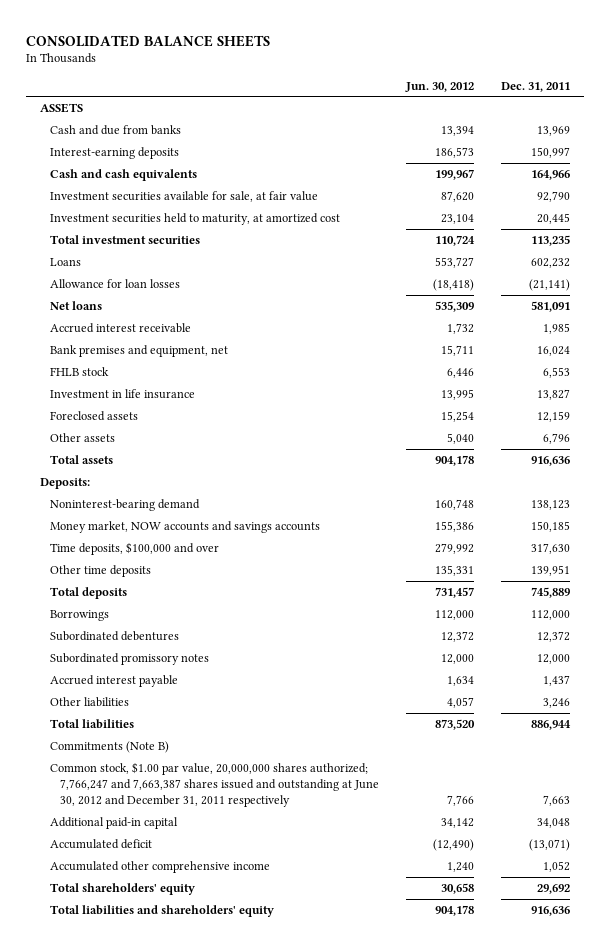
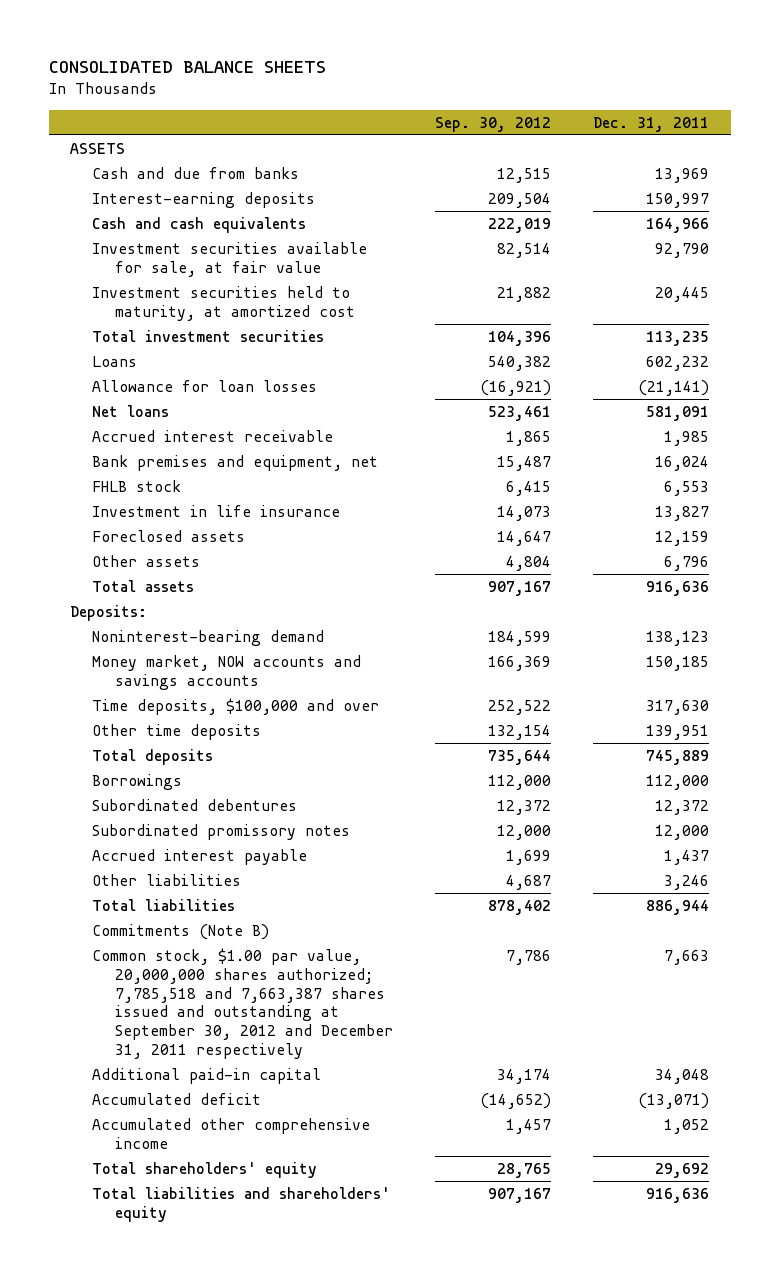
[405,81,475,92] Jun. 30, 2012 -> none
none -> [435,116,552,132] Sep. 30, 2012
[50,761,380,808] Common stock, $1.00 par value, 20,000,000 shares authorized; 7,766,247 and 7,663,387 shares issued and outstanding at June 30, 2012 and December 31, 2011 respectively -> [92,947,393,1060] Common stock, $1.00 par value, 20,000,000 shares authorized; 7,785,518 and 7,663,387 shares issued and outstanding at September 30, 2012 and December 31, 2011 respectively

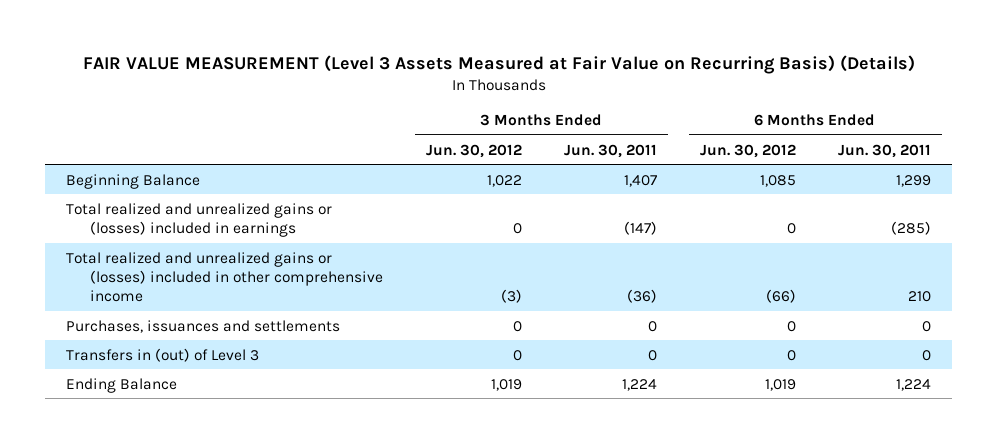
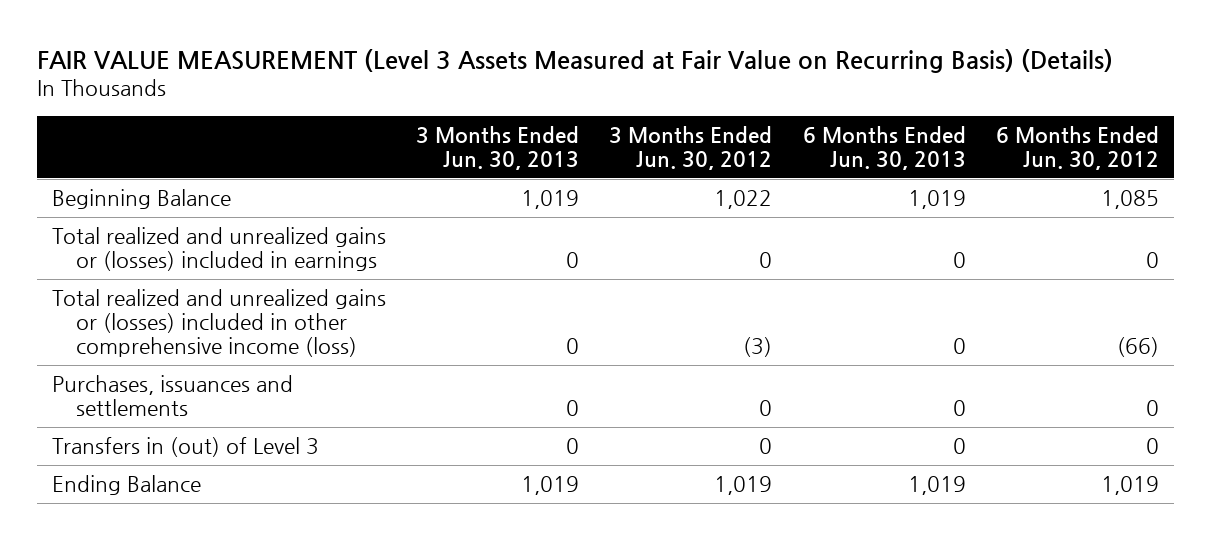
[564,143,658,158] Jun. 30, 2011 -> none
[837,143,931,158] Jun. 30, 2011 -> none
none -> [416,125,580,170] 3 Months Ended Jun. 30, 2013
none -> [802,125,966,170] 6 Months Ended Jun. 30, 2013
[66,251,384,303] Total realized and unrealized gains or (losses) included in other comprehensive income -> [51,289,386,357] Total realized and unrealized gains or (losses) included in other comprehensive income (loss)

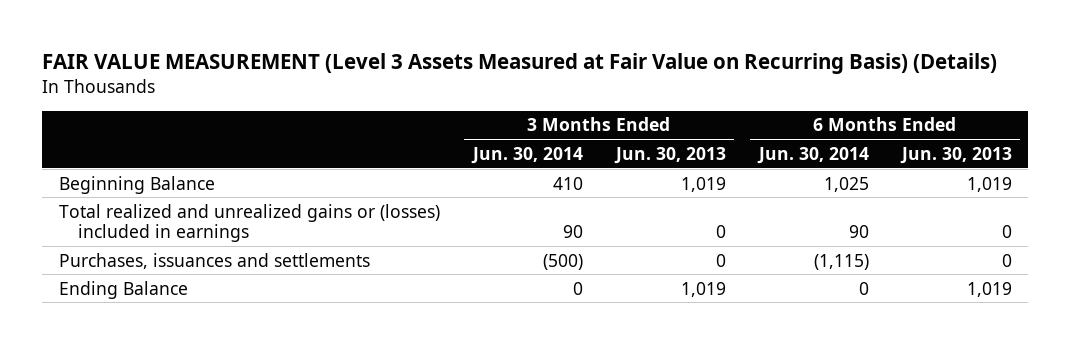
[609,125,773,170] 3 Months Ended Jun. 30, 2012 -> none
[996,125,1160,170] 6 Months Ended Jun. 30, 2012 -> none
none -> [470,146,583,164] Jun. 30, 2014
none -> [756,146,869,164] Jun. 30, 2014
[51,289,386,357] Total realized and unrealized gains or (losses) included in other comprehensive income (loss) -> none
[51,437,319,458] Transfers in (out) of Level 3 -> none

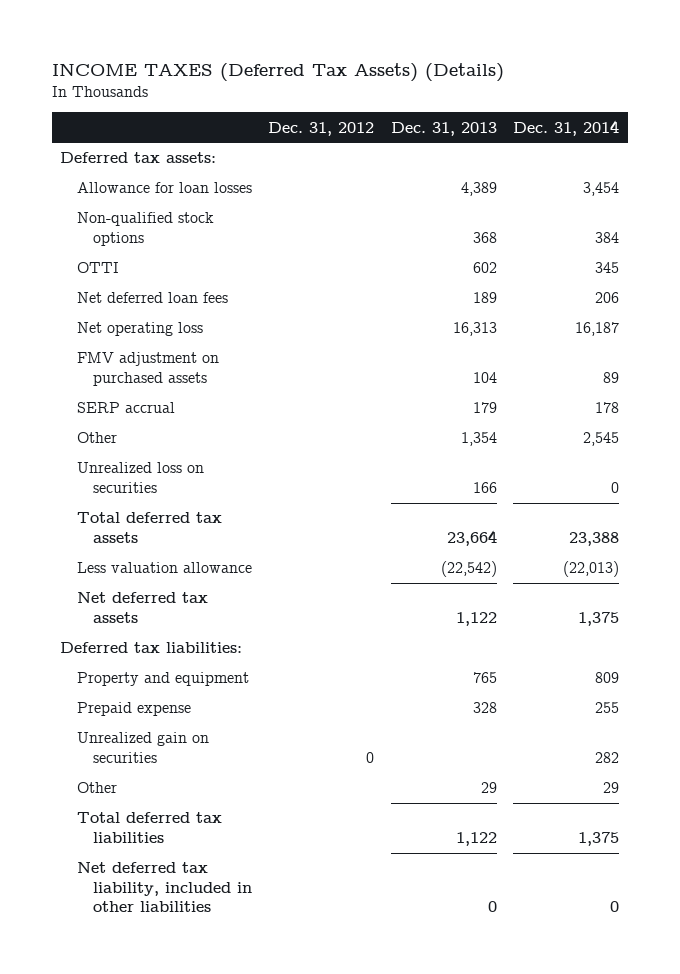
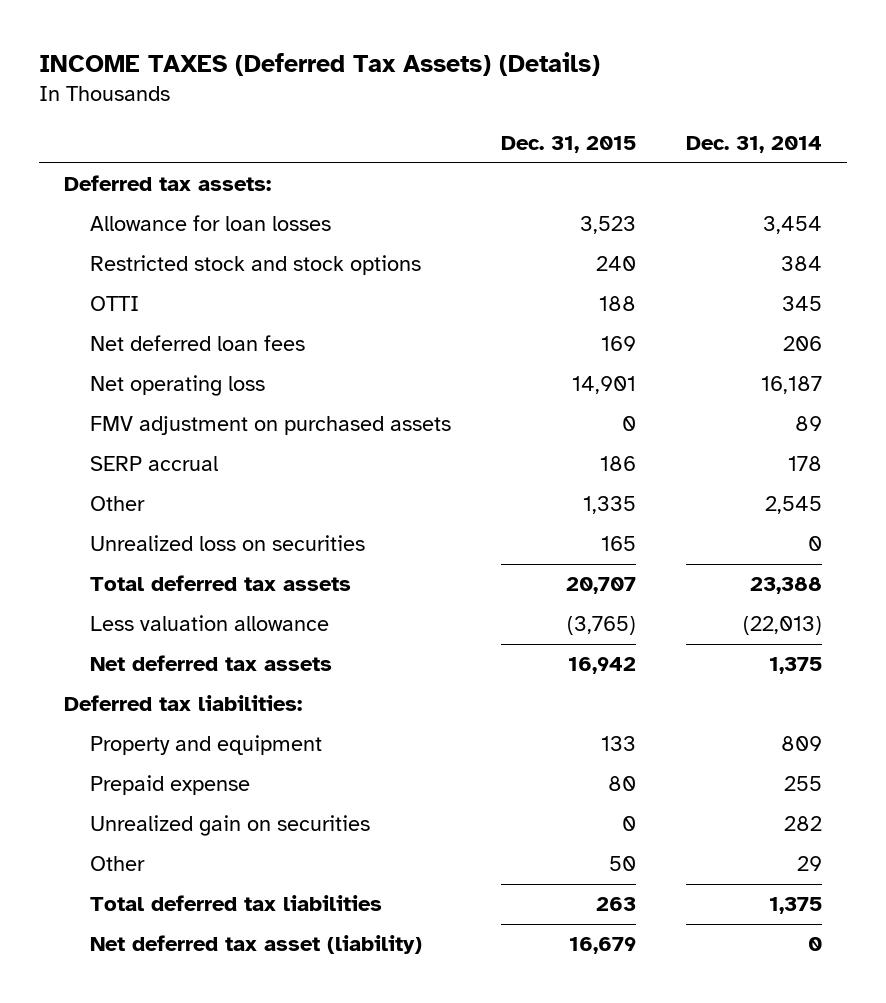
[268,121,375,136] Dec. 31, 2012 -> none
[390,121,497,136] Dec. 31, 2013 -> none
none -> [500,135,636,153] Dec. 31, 2015
[76,212,214,246] Non-qualified stock options -> [90,255,422,276] Restricted stock and stock options
[76,862,252,913] Net deferred tax liability, included in other liabilities -> none
none -> [90,935,423,955] Net deferred tax asset (liability)

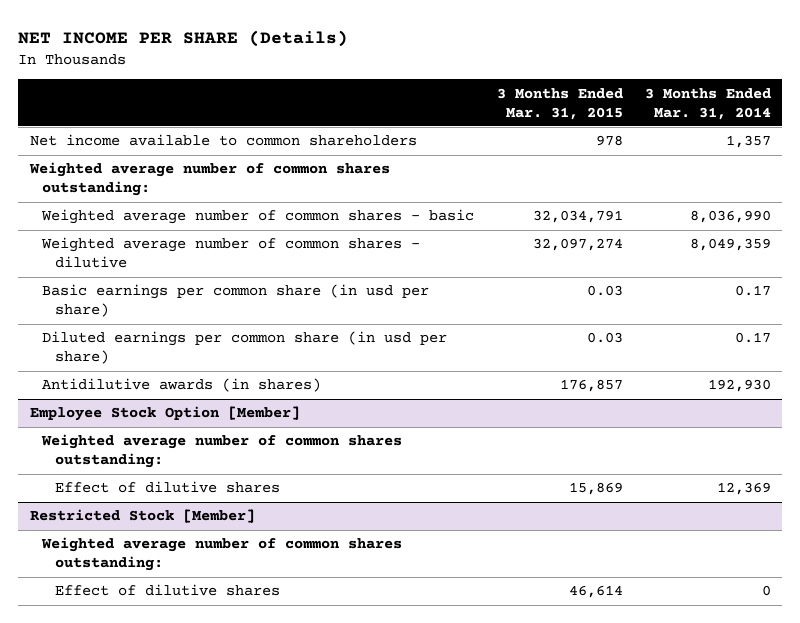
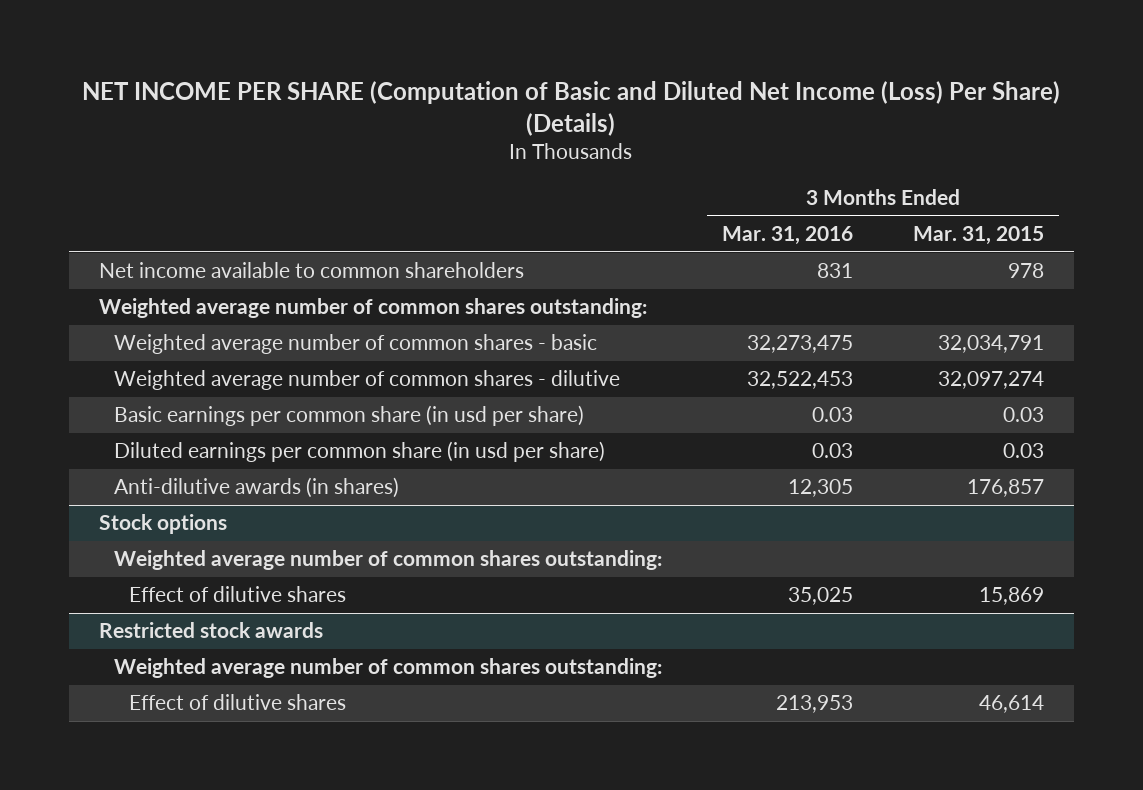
[18,29,349,47] NET INCOME PER SHARE (Details) -> [82,81,1061,136] NET INCOME PER SHARE (Computation of Basic and Diluted Net Income (Loss) Per Share) (Details)
[644,87,771,120] 3 Months Ended Mar. 31, 2014 -> none
none -> [721,226,853,246] Mar. 31, 2016
[42,378,322,393] Antidilutive awards (in shares) -> [113,477,399,499] Anti-dilutive awards (in shares)
[29,406,300,422] Employee Stock Option [Member] -> [98,514,227,535] Stock options
[29,509,255,524] Restricted Stock [Member] -> [98,622,323,639] Restricted stock awards

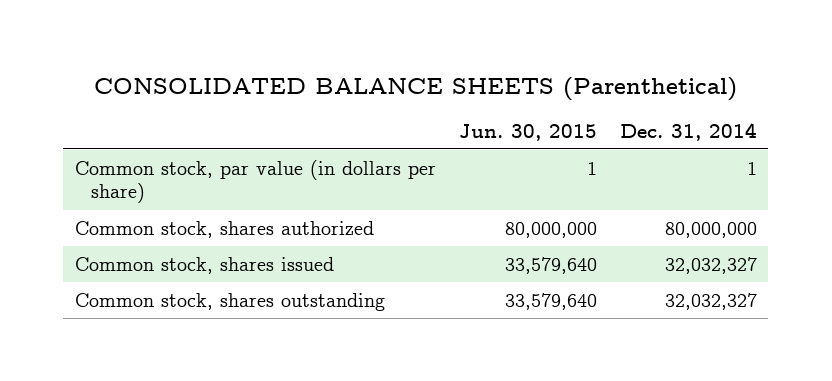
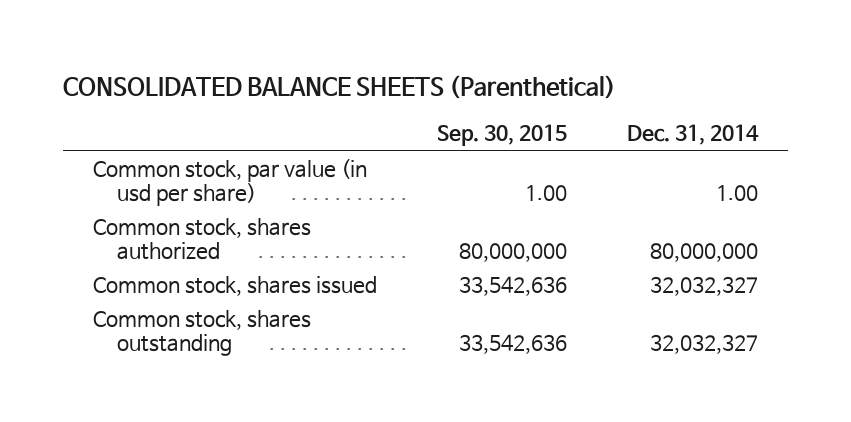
[458,123,597,141] Jun. 30, 2015 -> none
none -> [437,124,568,147] Sep. 30, 2015
[74,159,436,204] Common stock, par value (in dollars per share) -> [93,158,368,206] Common stock, par value (in usd per share)
[746,161,757,175] 1 -> [716,184,759,201] 1.00

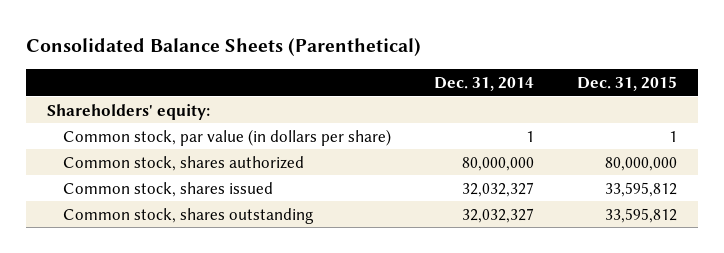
[63,75,617,100] CONSOLIDATED BALANCE SHEETS (Parenthetical) -> [25,38,421,57] Consolidated Balance Sheets (Parenthetical)
[437,124,568,147] Sep. 30, 2015 -> none
none -> [576,76,677,92] Dec. 31, 2015
none -> [47,103,211,120] Shareholders' equity:
[93,158,368,206] Common stock, par value (in usd per share) -> [62,128,391,146] Common stock, par value (in dollars per share)
[716,184,759,201] 1.00 -> [525,130,534,142] 1

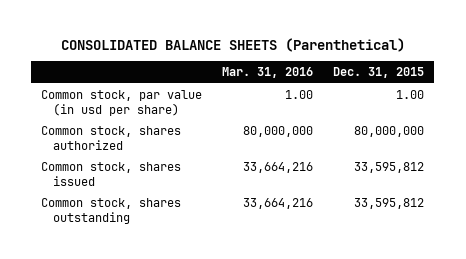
[25,38,421,57] Consolidated Balance Sheets (Parenthetical) -> [60,37,405,52] CONSOLIDATED BALANCE SHEETS (Parenthetical)
[433,77,534,92] Dec. 31, 2014 -> none
none -> [222,67,314,79] Mar. 31, 2016
[47,103,211,120] Shareholders' equity: -> none
[62,128,391,146] Common stock, par value (in dollars per share) -> [41,90,203,116] Common stock, par value (in usd per share)
[668,130,677,142] 1 -> [396,90,425,100] 1.00

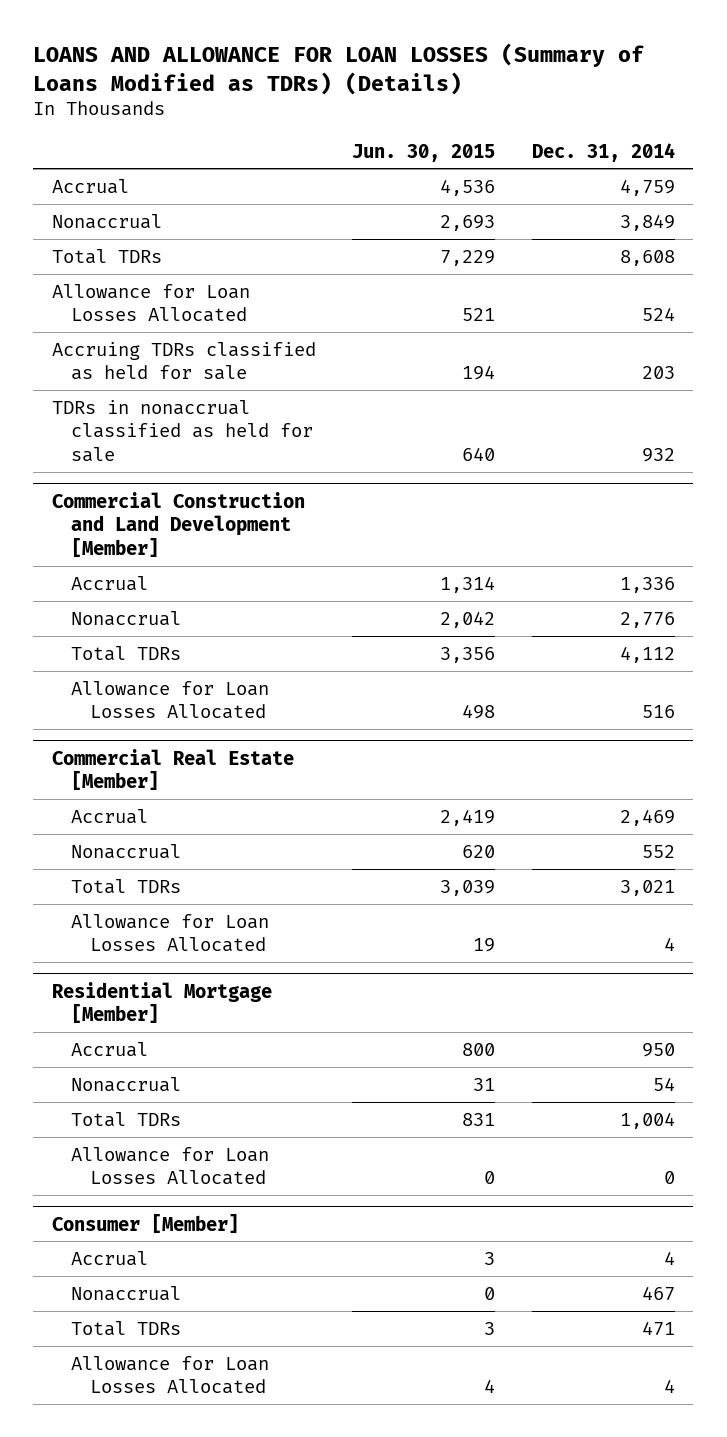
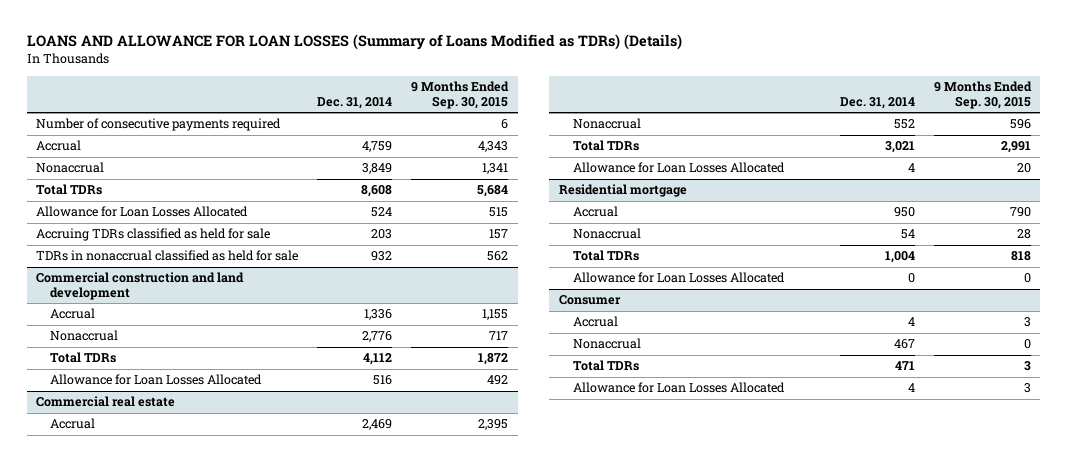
[352,143,496,162] Jun. 30, 2015 -> none
none -> [411,81,510,109] 9 Months Ended Sep. 30, 2015
none -> [36,118,282,132] Number of consecutive payments required
[51,491,305,557] Commercial Construction and Land Development [Member] -> [36,272,245,301] Commercial construction and land development
[51,748,294,791] Commercial Real Estate [Member] -> [36,396,176,408] Commercial real estate
[51,981,272,1024] Residential Mortgage [Member] -> [558,184,687,198] Residential mortgage
[51,1213,239,1233] Consumer [Member] -> [558,295,621,306] Consumer

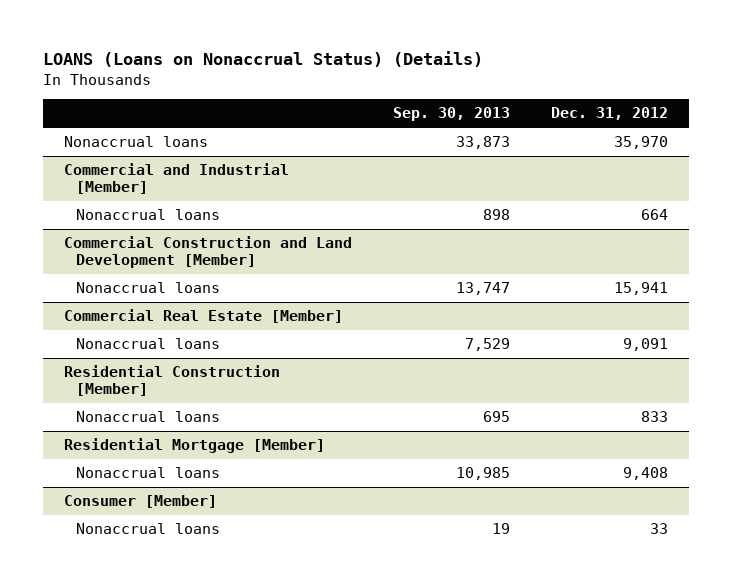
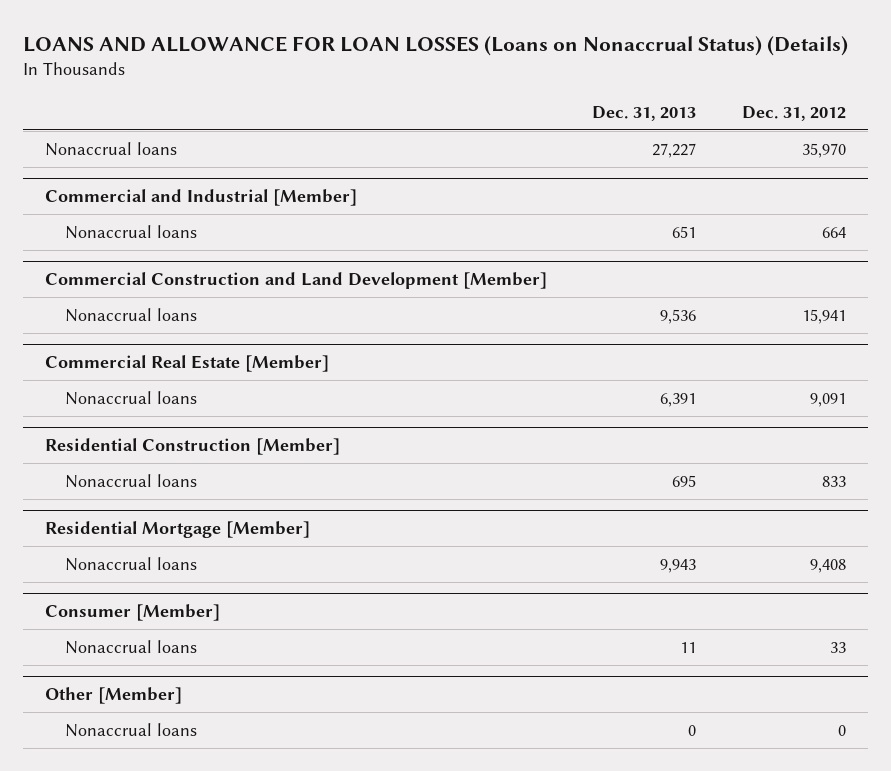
[43,51,484,68] LOANS (Loans on Nonaccrual Status) (Details) -> [22,35,848,56] LOANS AND ALLOWANCE FOR LOAN LOSSES (Loans on Nonaccrual Status) (Details)
[392,107,510,122] Sep. 30, 2013 -> none
none -> [592,105,697,121] Dec. 31, 2013
none -> [45,687,183,705] Other [Member]
none -> [65,722,198,737] Nonaccrual loans

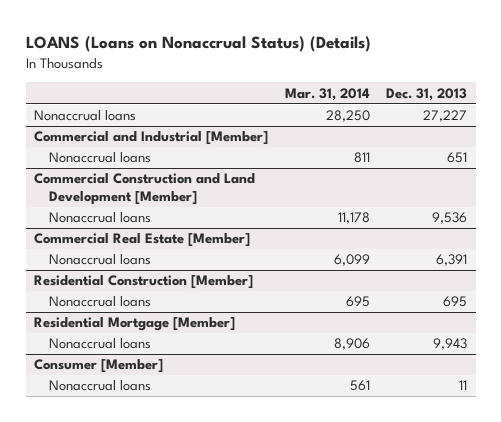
[22,35,848,56] LOANS AND ALLOWANCE FOR LOAN LOSSES (Loans on Nonaccrual Status) (Details) -> [25,36,371,53] LOANS (Loans on Nonaccrual Status) (Details)
[741,105,846,121] Dec. 31, 2012 -> none
none -> [284,87,370,101] Mar. 31, 2014
[45,687,183,705] Other [Member] -> none
[65,722,198,737] Nonaccrual loans -> none

